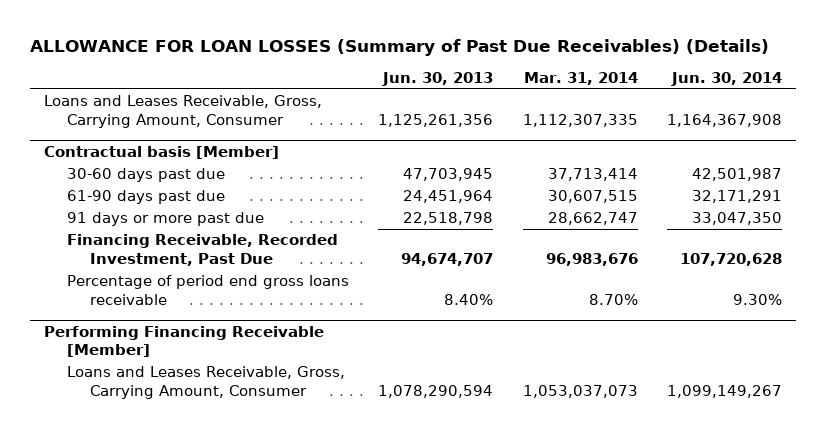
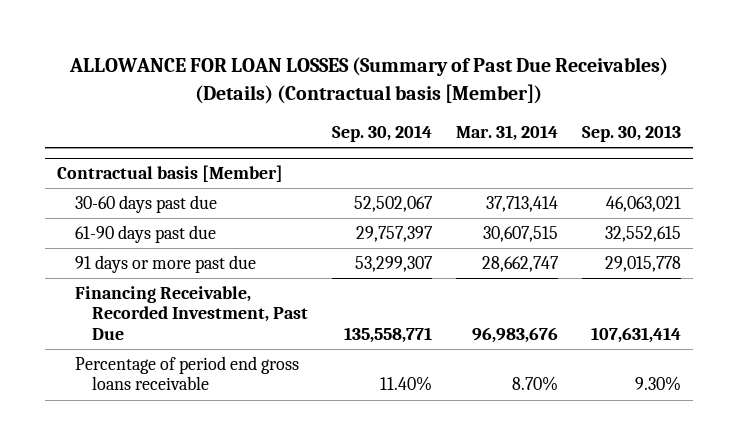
[29,39,769,57] ALLOWANCE FOR LOAN LOSSES (Summary of Past Due Receivables) (Details) -> [69,57,669,104] ALLOWANCE FOR LOAN LOSSES (Summary of Past Due Receivables) (Details) (Contractual basis [Member])
[382,71,494,86] Jun. 30, 2013 -> none
[670,71,782,86] Jun. 30, 2014 -> none
none -> [331,125,432,143] Sep. 30, 2014
none -> [582,125,682,143] Sep. 30, 2013
[44,95,323,128] Loans and Leases Receivable, Gross, Carrying Amount, Consumer -> none
[44,325,325,357] Performing Financing Receivable [Member] -> none
[67,366,346,399] Loans and Leases Receivable, Gross, Carrying Amount, Consumer -> none

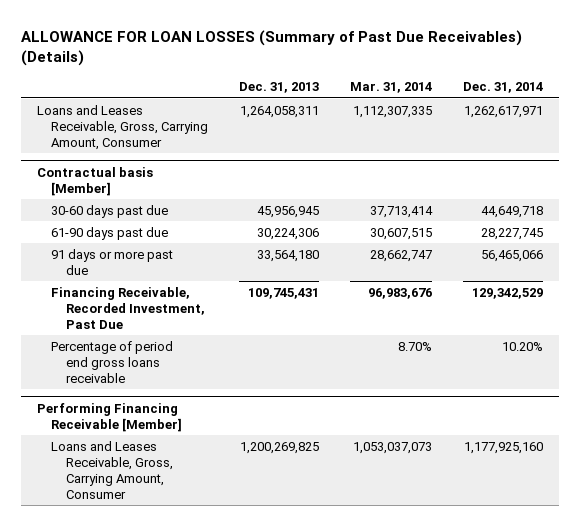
[69,57,669,104] ALLOWANCE FOR LOAN LOSSES (Summary of Past Due Receivables) (Details) (Contractual basis [Member]) -> [21,29,523,67] ALLOWANCE FOR LOAN LOSSES (Summary of Past Due Receivables) (Details)
[331,125,432,143] Sep. 30, 2014 -> none
[582,125,682,143] Sep. 30, 2013 -> none
none -> [239,82,320,94] Dec. 31, 2013
none -> [463,82,544,94] Dec. 31, 2014
none -> [36,104,209,150] Loans and Leases Receivable, Gross, Carrying Amount, Consumer
none -> [36,402,183,432] Performing Financing Receivable [Member]
none -> [51,440,173,499] Loans and Leases Receivable, Gross, Carrying Amount, Consumer

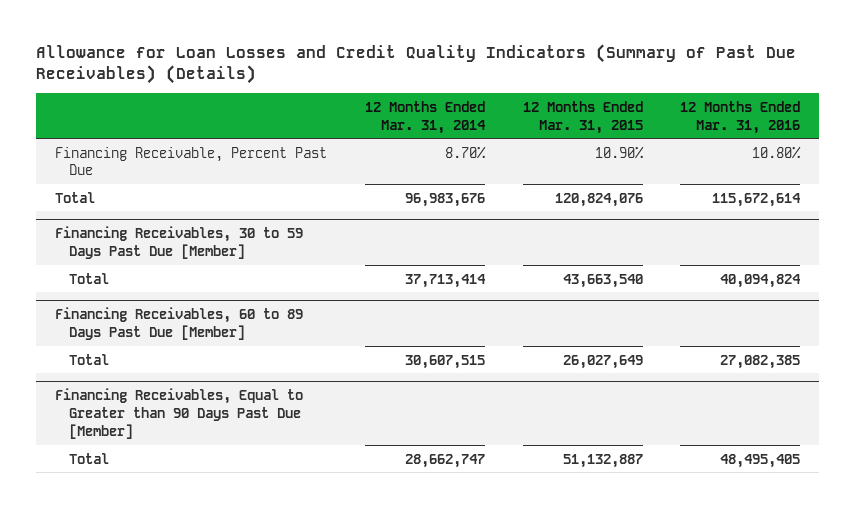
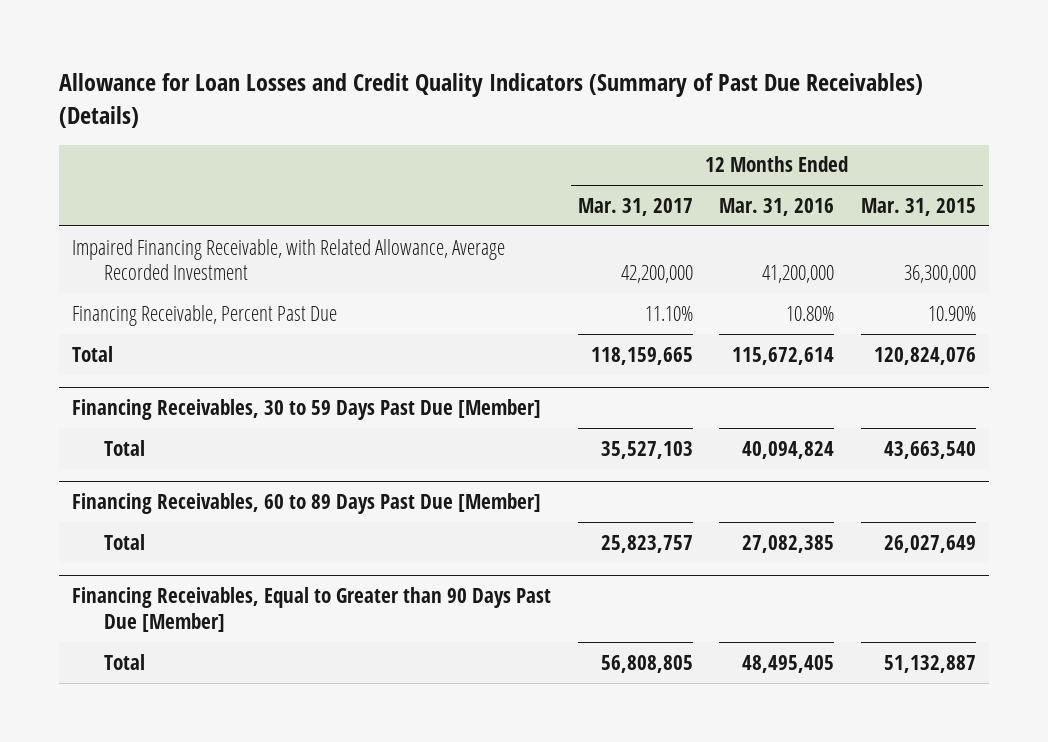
[364,100,486,134] 12 Months Ended Mar. 31, 2014 -> none
none -> [577,197,693,216] Mar. 31, 2017
none -> [72,238,506,281] Impaired Financing Receivable, with Related Allowance, Average Recorded Investment

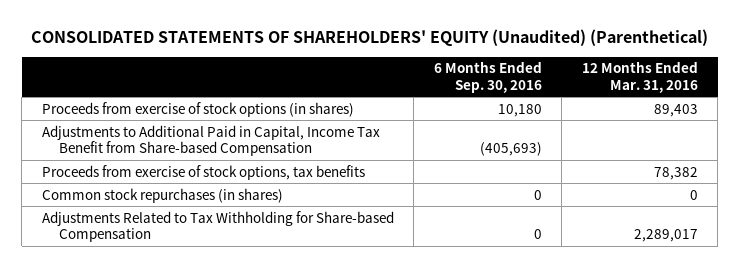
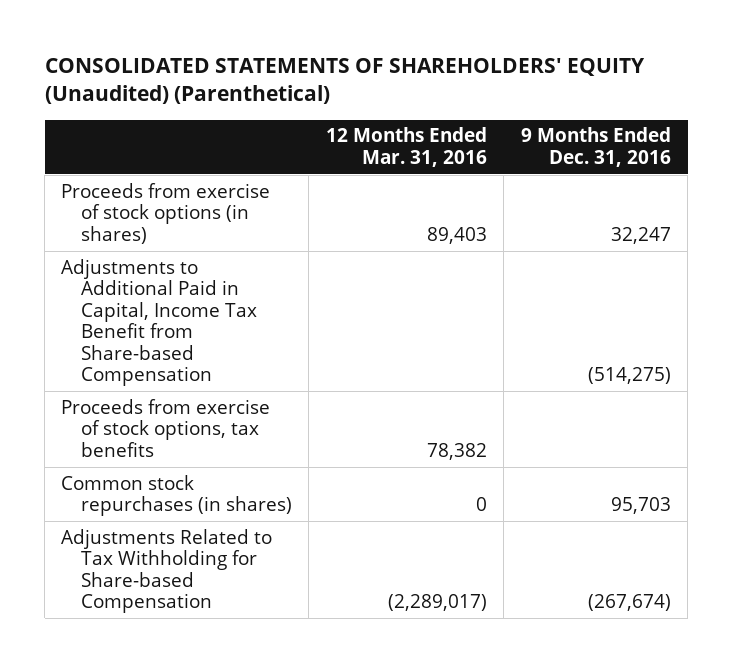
[433,61,542,93] 6 Months Ended Sep. 30, 2016 -> none
none -> [520,127,671,167] 9 Months Ended Dec. 31, 2016
[633,229,698,243] 2,289,017 -> [387,594,487,612] (2,289,017)

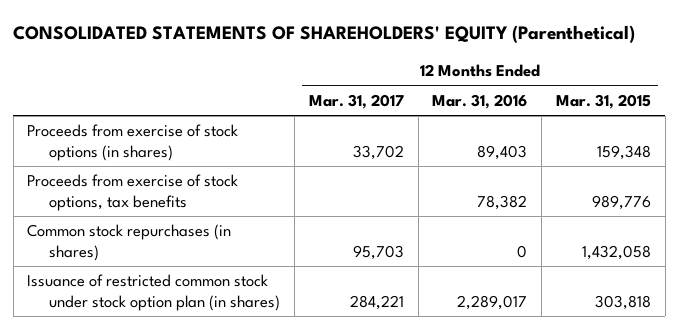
[44,57,645,105] CONSOLIDATED STATEMENTS OF SHAREHOLDERS' EQUITY (Unaudited) (Parenthetical) -> [13,24,636,43] CONSOLIDATED STATEMENTS OF SHAREHOLDERS' EQUITY (Parenthetical)
[520,127,671,167] 9 Months Ended Dec. 31, 2016 -> none
none -> [308,93,404,109] Mar. 31, 2017
none -> [555,93,651,109] Mar. 31, 2015
[61,258,258,387] Adjustments to Additional Paid in Capital, Income Tax Benefit from Share-based Compensation -> none
[61,528,273,614] Adjustments Related to Tax Withholding for Share-based Compensation -> none
none -> [27,274,281,311] Issuance of restricted common stock under stock option plan (in shares)

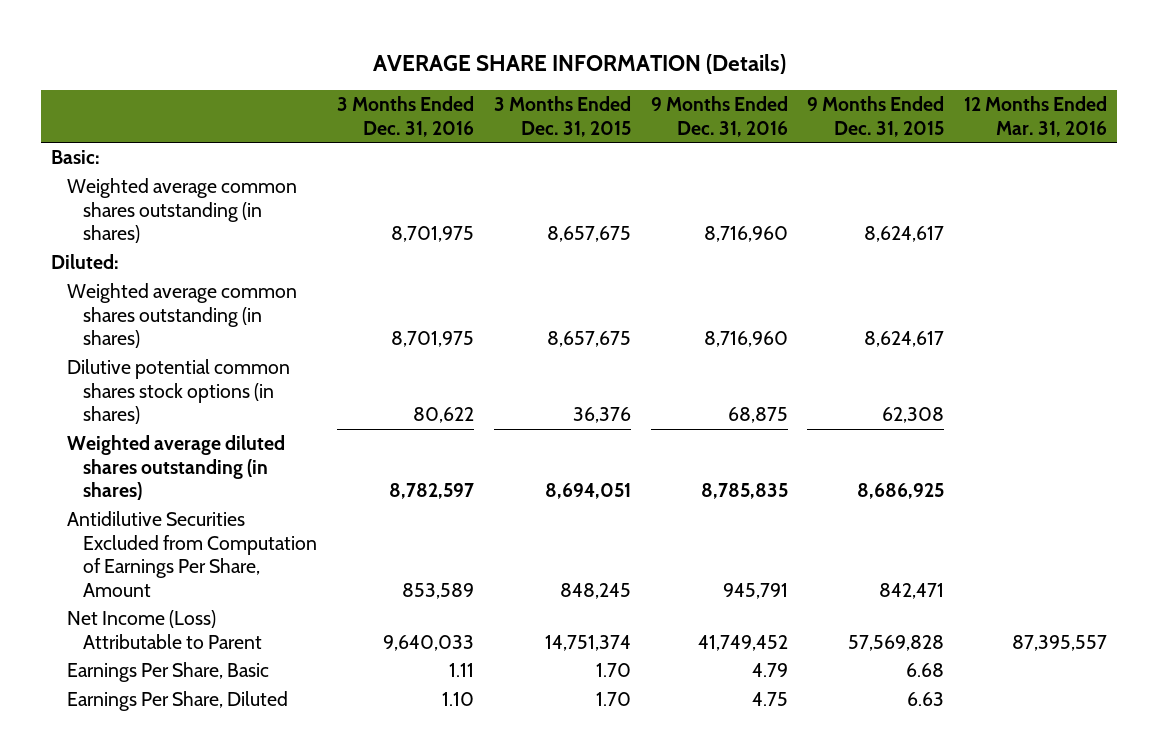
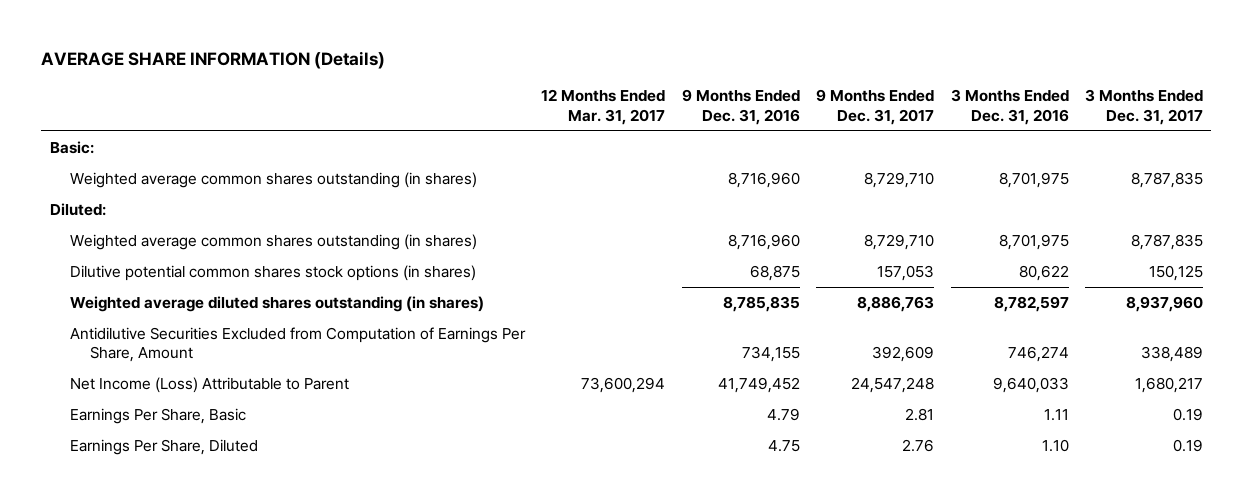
[493,96,631,137] 3 Months Ended Dec. 31, 2015 -> none
[807,96,945,137] 9 Months Ended Dec. 31, 2015 -> none
[964,96,1108,137] 12 Months Ended Mar. 31, 2016 -> none
none -> [541,89,666,125] 12 Months Ended Mar. 31, 2017
none -> [816,89,935,125] 9 Months Ended Dec. 31, 2017
none -> [1085,89,1204,125] 3 Months Ended Dec. 31, 2017
[401,582,474,599] 853,589 -> [1007,346,1069,363] 746,274
[722,582,788,599] 945,791 -> [741,346,800,363] 734,155

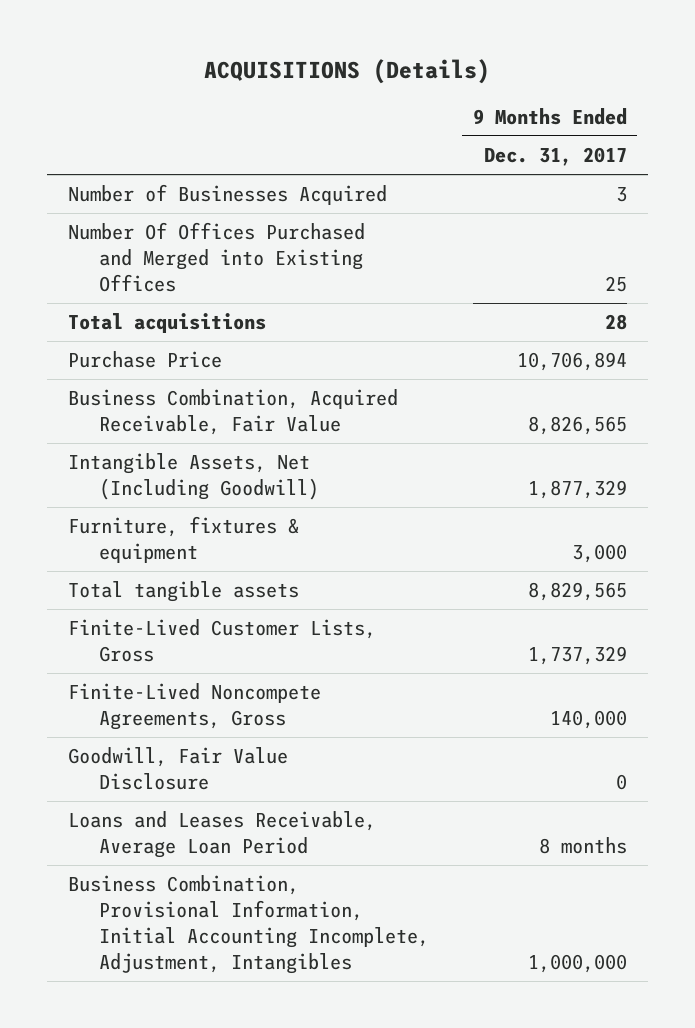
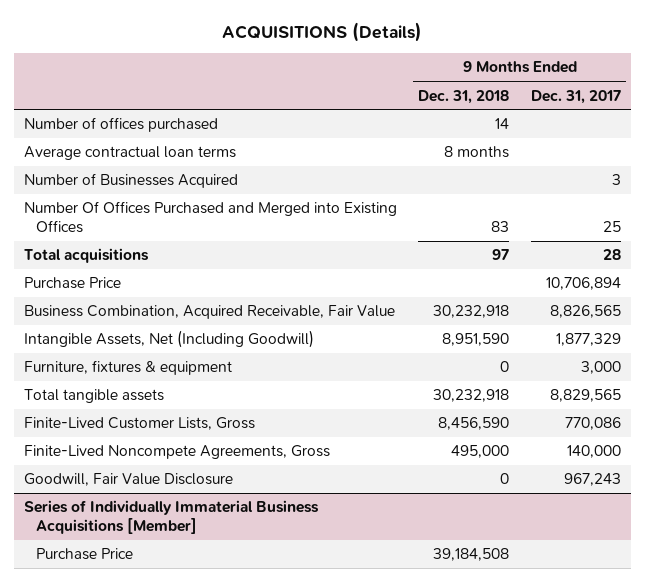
none -> [418,89,510,104] Dec. 31, 2018
none -> [24,117,219,133] Number of offices purchased
none -> [24,146,237,161] Average contractual loan terms
[527,646,627,666] 1,737,329 -> [564,417,621,431] 770,086
[68,811,377,859] Loans and Leases Receivable, Average Loan Period -> none
[68,875,430,975] Business Combination, Provisional Information, Initial Accounting Incomplete, Adjustment, Intangibles -> none
[615,774,627,791] 0 -> [563,473,621,487] 967,243
none -> [24,500,320,534] Series of Individually Immaterial Business Acquisitions [Member]
none -> [35,548,133,561] Purchase Price

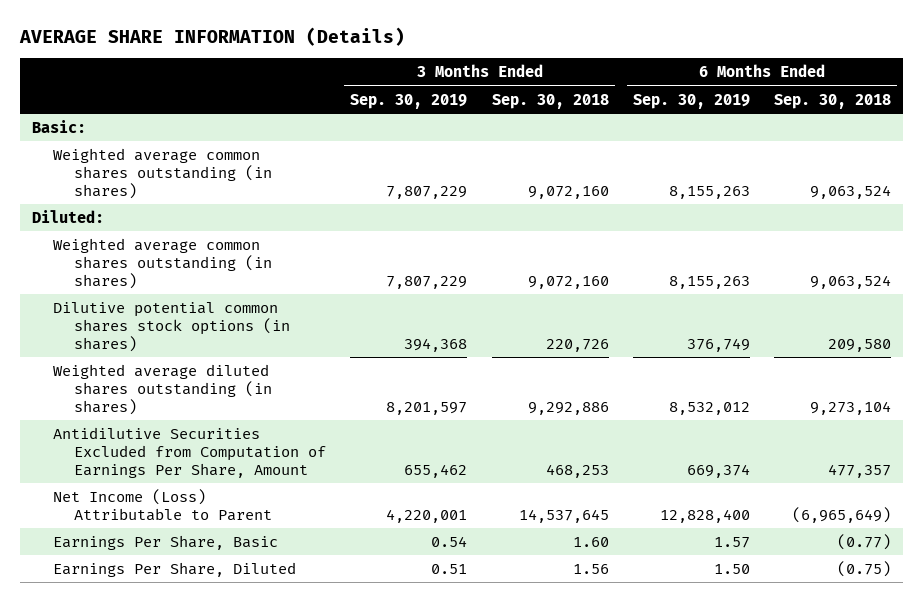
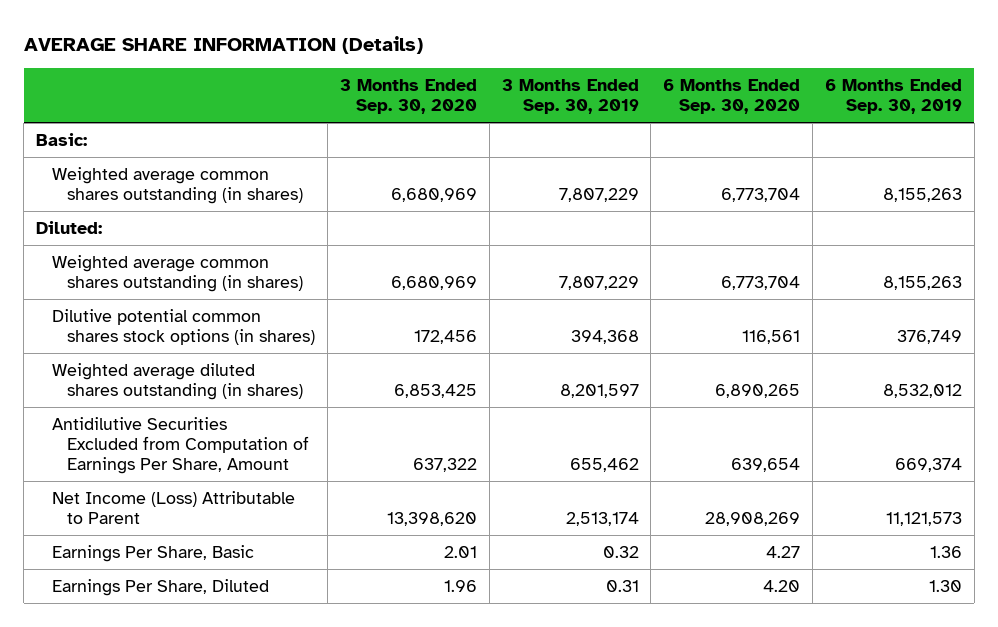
[491,93,609,109] Sep. 30, 2018 -> none
[774,93,892,109] Sep. 30, 2018 -> none
none -> [339,78,477,115] 3 Months Ended Sep. 30, 2020
none -> [663,78,801,115] 6 Months Ended Sep. 30, 2020
[386,508,468,523] 4,220,001 -> [565,512,639,527] 2,513,174
[659,508,750,523] 12,828,400 -> [885,512,962,527] 11,121,573
[431,535,468,547] 0.54 -> [602,545,639,558] 0.32
[713,536,750,548] 1.57 -> [929,545,962,558] 1.36
[431,563,468,574] 0.51 -> [605,579,639,592] 0.31
[713,563,750,574] 1.50 -> [928,579,962,592] 1.30

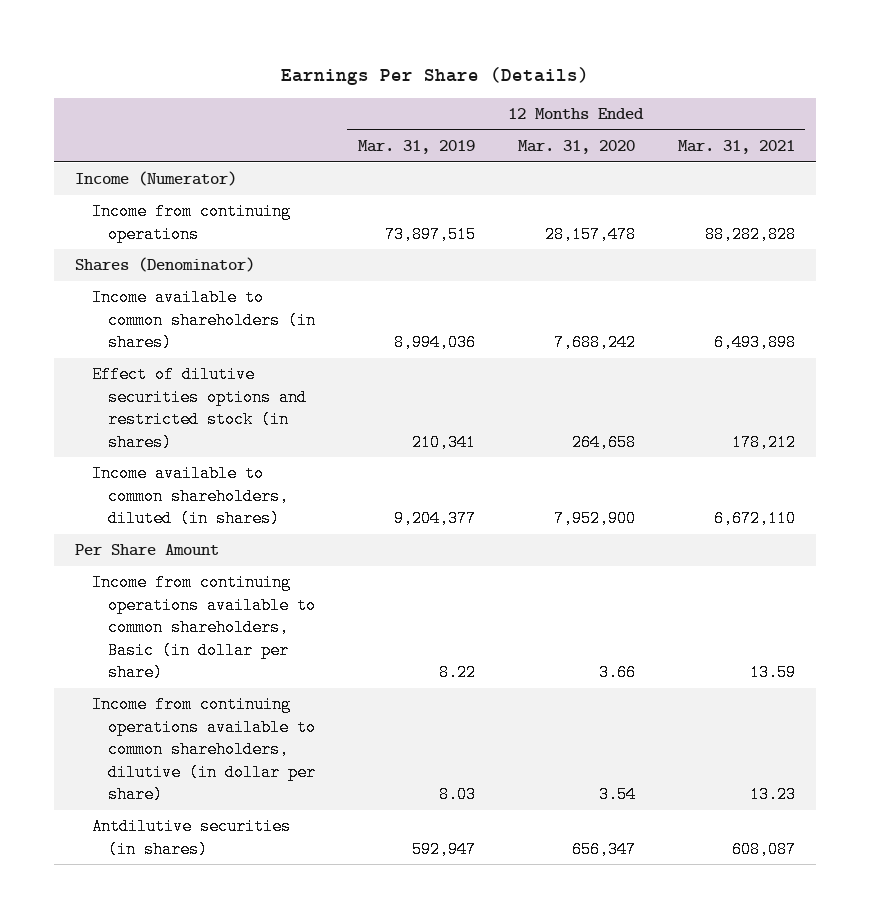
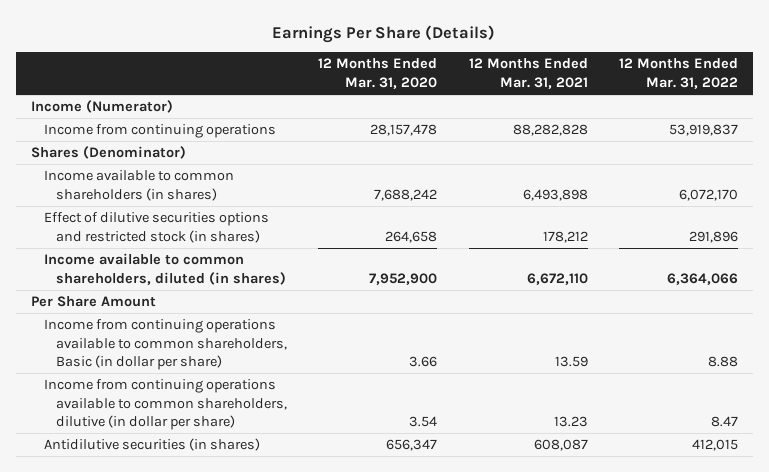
[357,140,475,155] Mar. 31, 2019 -> none
none -> [618,58,738,89] 12 Months Ended Mar. 31, 2022
[91,818,291,858] Antdilutive securities (in shares) -> [43,438,260,452] Antidilutive securities (in shares)

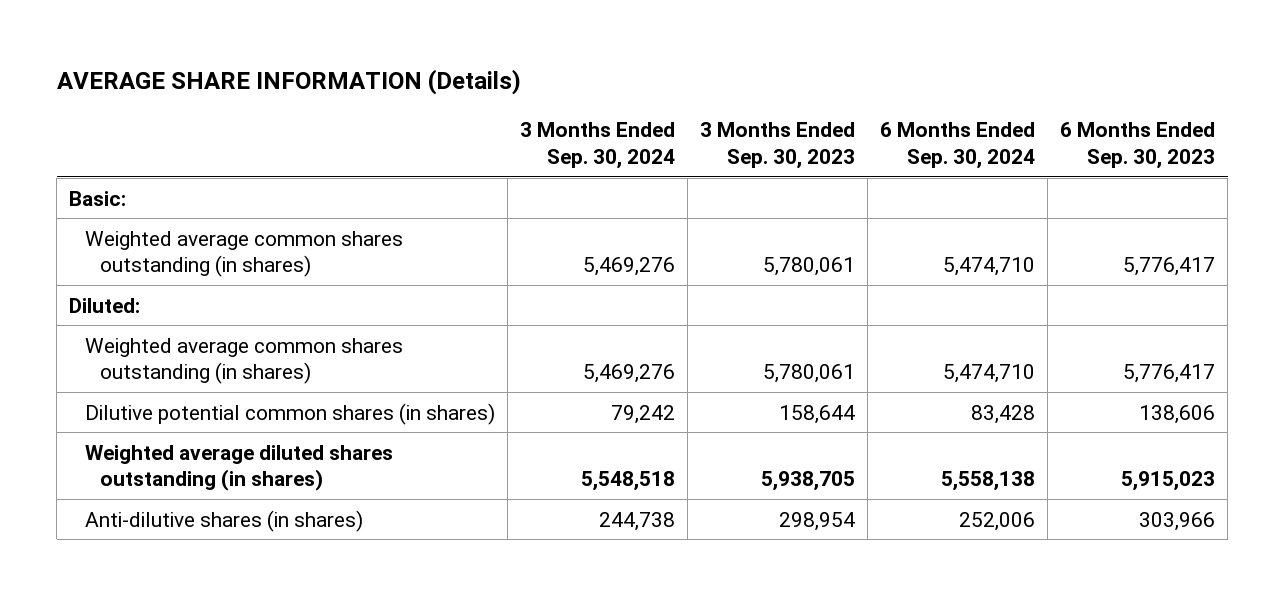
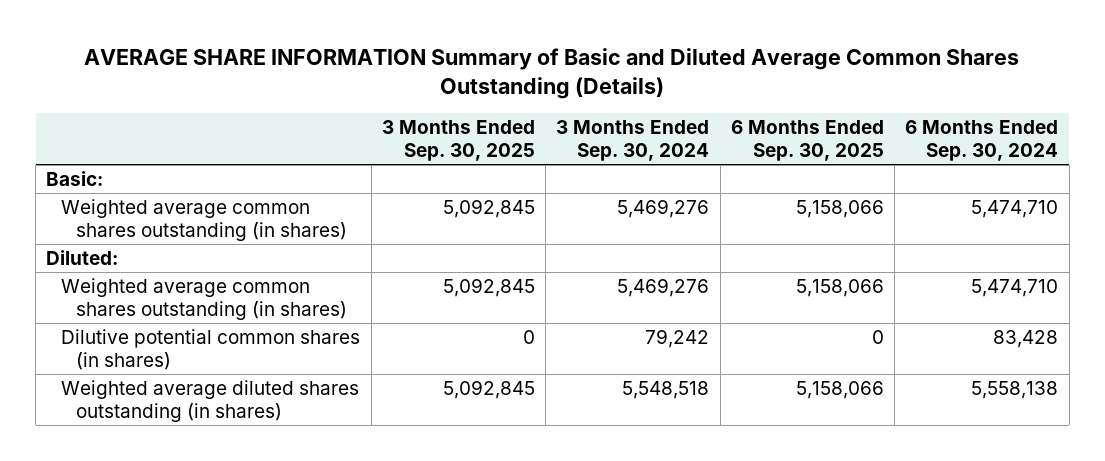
[56,69,521,96] AVERAGE SHARE INFORMATION (Details) -> [84,47,1020,100] AVERAGE SHARE INFORMATION Summary of Basic and Diluted Average Common Shares Outstanding (Details)
[699,122,855,169] 3 Months Ended Sep. 30, 2023 -> none
[1059,122,1215,169] 6 Months Ended Sep. 30, 2023 -> none
none -> [381,120,535,162] 3 Months Ended Sep. 30, 2025
none -> [730,120,884,162] 6 Months Ended Sep. 30, 2025
[84,509,363,532] Anti-dilutive shares (in shares) -> none

